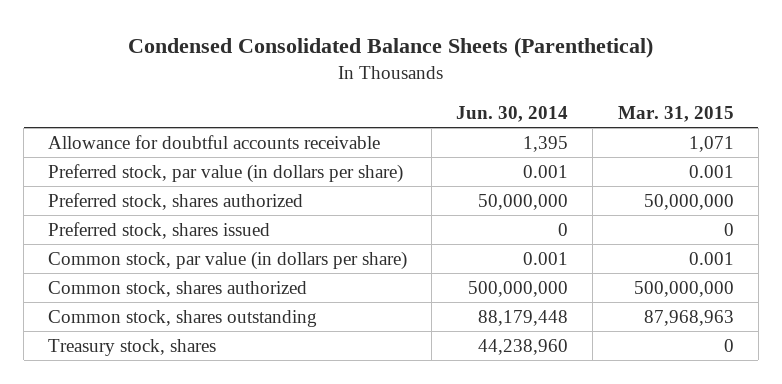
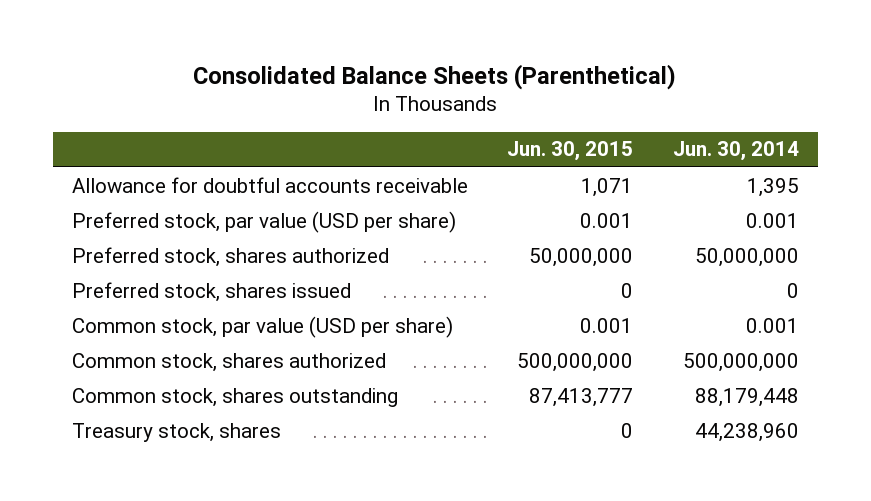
[127,37,653,59] Condensed Consolidated Balance Sheets (Parenthetical) -> [193,64,677,91] Consolidated Balance Sheets (Parenthetical)
[617,106,734,123] Mar. 31, 2015 -> none
none -> [507,141,634,162] Jun. 30, 2015
[48,163,404,183] Preferred stock, par value (in dollars per share) -> [72,210,457,233] Preferred stock, par value (USD per share)
[48,250,408,270] Common stock, par value (in dollars per share) -> [72,315,454,338] Common stock, par value (USD per share)

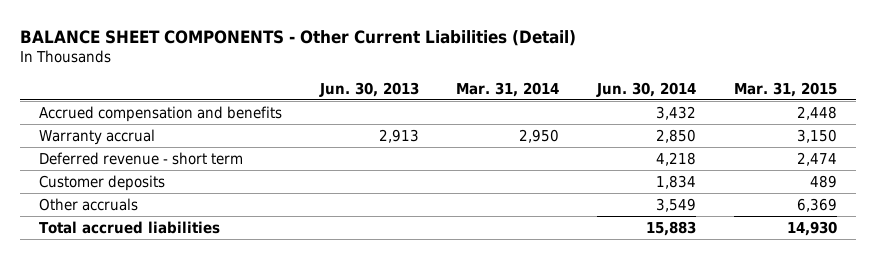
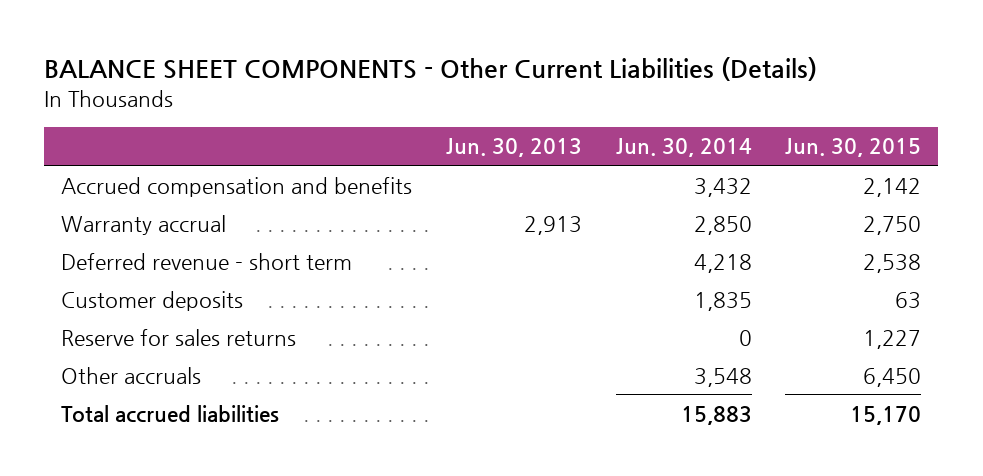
[19,29,576,46] BALANCE SHEET COMPONENTS - Other Current Liabilities (Detail) -> [44,57,818,82] BALANCE SHEET COMPONENTS - Other Current Liabilities (Details)
[456,81,560,97] Mar. 31, 2014 -> none
[734,81,838,97] Mar. 31, 2015 -> none
none -> [785,138,922,158] Jun. 30, 2015
[656,174,697,189] 1,834 -> [693,291,752,311] 1,835
none -> [61,328,297,346] Reserve for sales returns
[656,197,697,212] 3,549 -> [693,367,752,387] 3,548

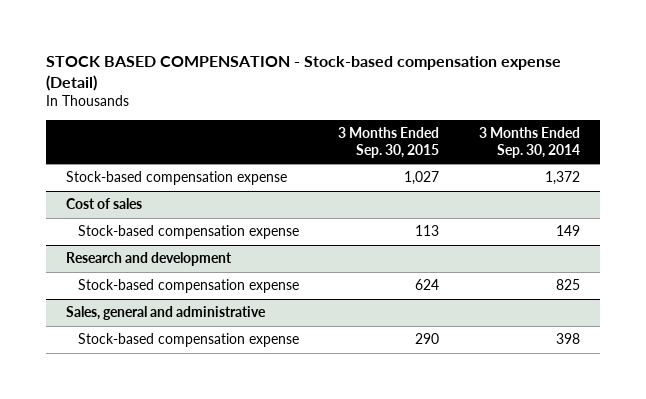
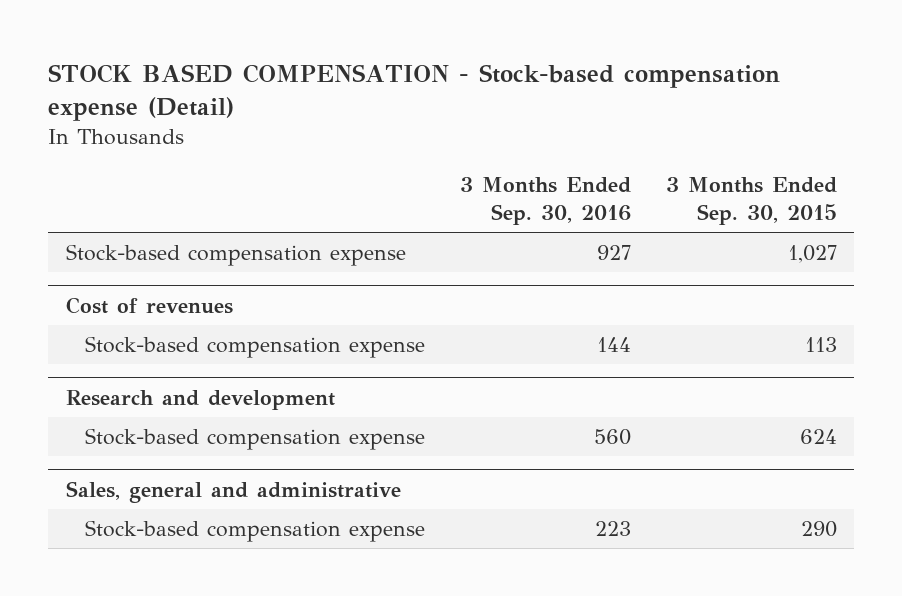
[479,127,581,158] 3 Months Ended Sep. 30, 2014 -> none
none -> [459,177,631,225] 3 Months Ended Sep. 30, 2016
[65,198,142,210] Cost of sales -> [65,296,233,314] Cost of revenues

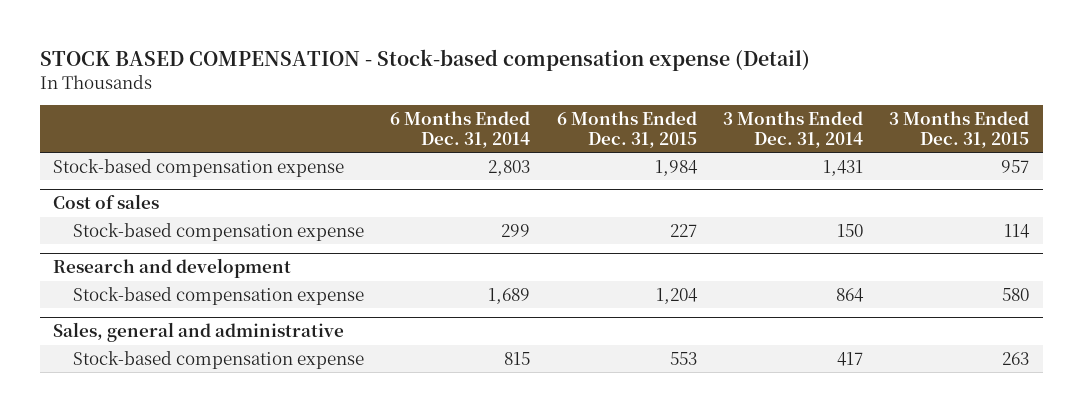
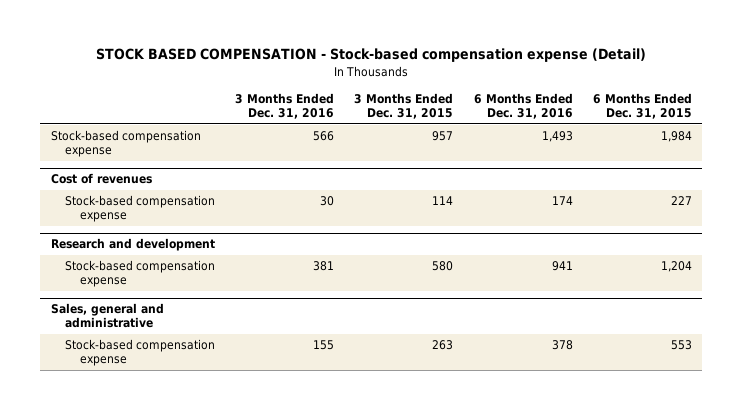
[390,110,531,148] 6 Months Ended Dec. 31, 2014 -> none
[722,110,863,148] 3 Months Ended Dec. 31, 2014 -> none
none -> [235,93,335,120] 3 Months Ended Dec. 31, 2016
none -> [473,93,573,120] 6 Months Ended Dec. 31, 2016
[52,194,159,210] Cost of sales -> [50,173,152,185] Cost of revenues

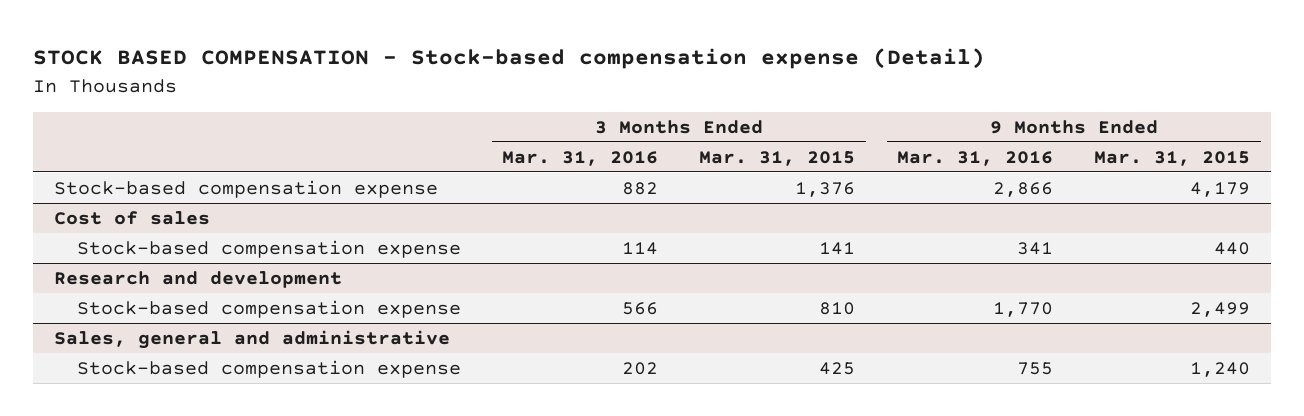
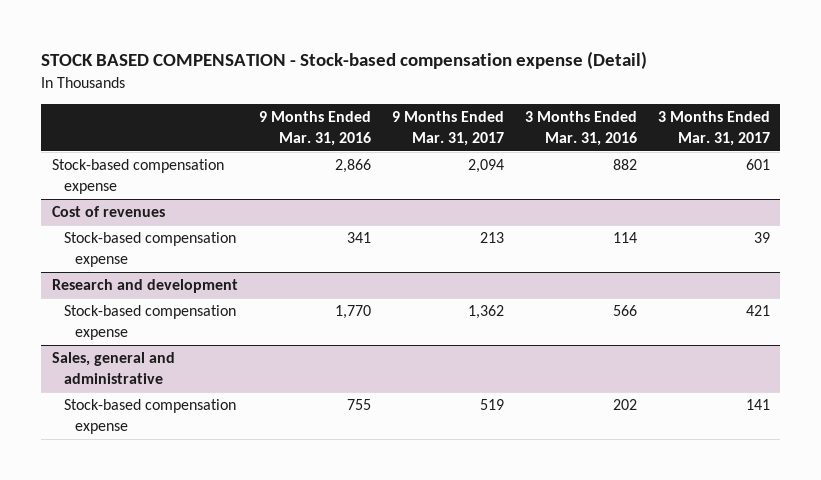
[699,150,856,166] Mar. 31, 2015 -> none
[1094,150,1251,166] Mar. 31, 2015 -> none
none -> [391,111,504,147] 9 Months Ended Mar. 31, 2017
none -> [657,111,770,147] 3 Months Ended Mar. 31, 2017
[53,210,210,225] Cost of sales -> [51,206,165,218] Cost of revenues

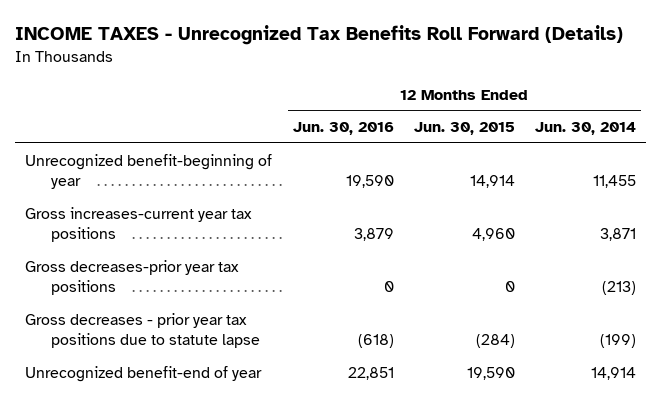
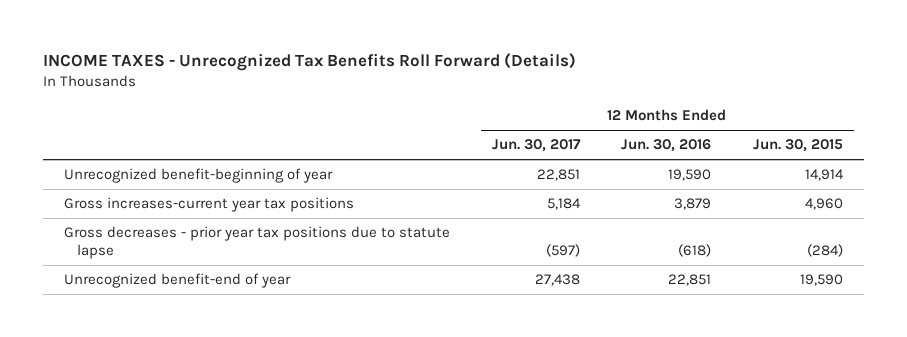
[534,122,636,136] Jun. 30, 2014 -> none
none -> [491,139,581,153] Jun. 30, 2017
[25,259,240,296] Gross decreases-prior year tax positions -> none

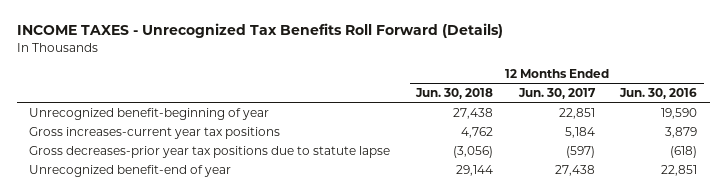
[753,139,844,153] Jun. 30, 2015 -> none
none -> [415,88,494,100] Jun. 30, 2018
[63,226,450,259] Gross decreases - prior year tax positions due to statute lapse -> [29,145,391,158] Gross decreases-prior year tax positions due to statute lapse

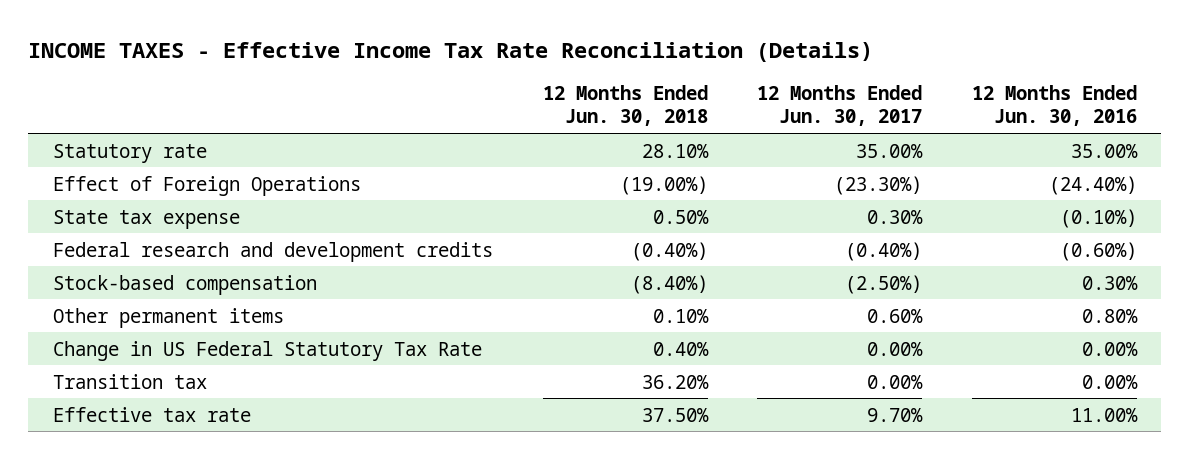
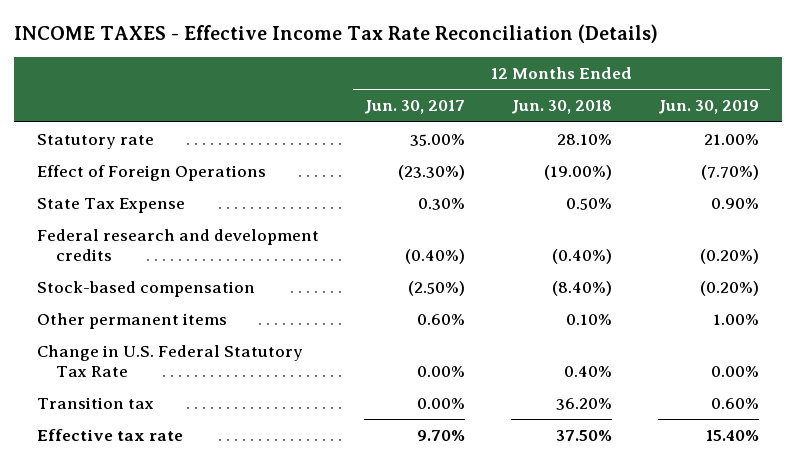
[971,85,1137,127] 12 Months Ended Jun. 30, 2016 -> none
none -> [658,100,760,115] Jun. 30, 2019
[53,209,241,229] State tax expense -> [36,198,185,214] State Tax Expense
[53,340,483,361] Change in US Federal Statutory Tax Rate -> [36,345,303,377] Change in U.S. Federal Statutory Tax Rate

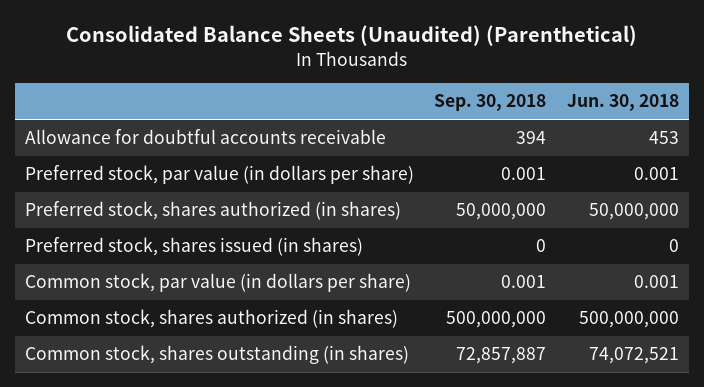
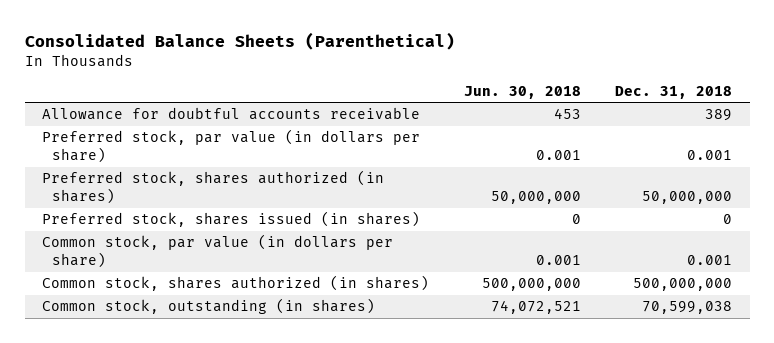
[65,25,637,47] Consolidated Balance Sheets (Unaudited) (Parenthetical) -> [24,31,455,50] Consolidated Balance Sheets (Parenthetical)
[434,94,547,112] Sep. 30, 2018 -> none
none -> [615,85,733,99] Dec. 31, 2018
[25,345,410,365] Common stock, shares outstanding (in shares) -> [42,298,376,315] Common stock, outstanding (in shares)

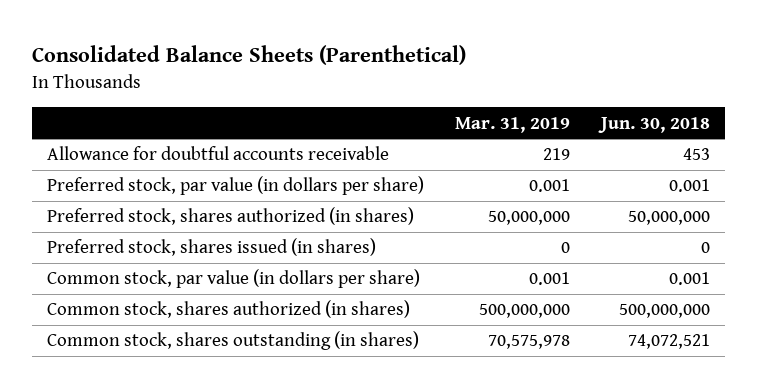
[615,85,733,99] Dec. 31, 2018 -> none
none -> [455,116,571,133] Mar. 31, 2019
[42,298,376,315] Common stock, outstanding (in shares) -> [47,331,420,351] Common stock, shares outstanding (in shares)

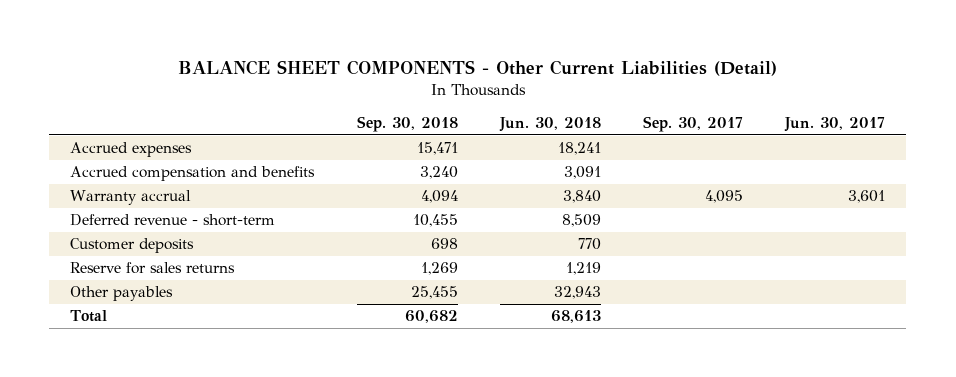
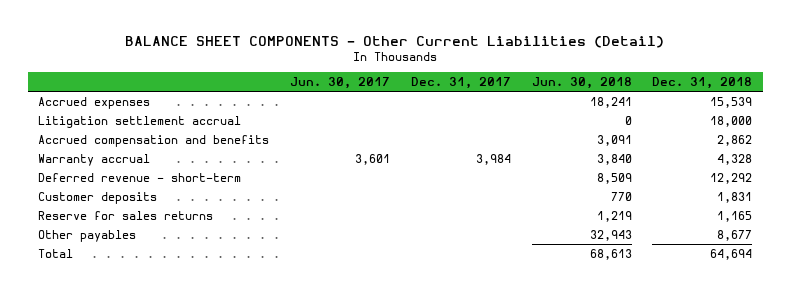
[356,116,458,133] Sep. 30, 2018 -> none
[642,116,743,133] Sep. 30, 2017 -> none
none -> [410,77,511,90] Dec. 31, 2017
none -> [652,77,753,90] Dec. 31, 2018
none -> [38,115,242,128] Litigation settlement accrual

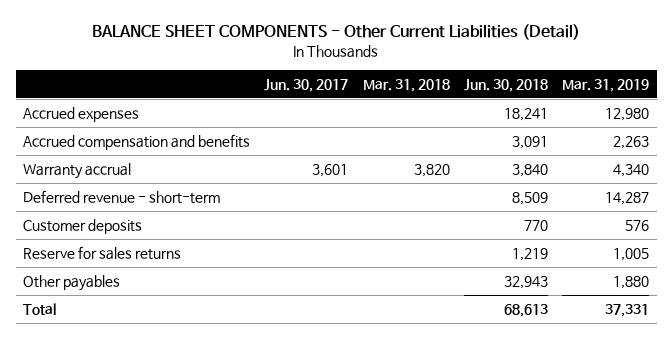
[410,77,511,90] Dec. 31, 2017 -> none
[652,77,753,90] Dec. 31, 2018 -> none
none -> [362,78,450,92] Mar. 31, 2018
none -> [562,78,650,92] Mar. 31, 2019
[38,115,242,128] Litigation settlement accrual -> none

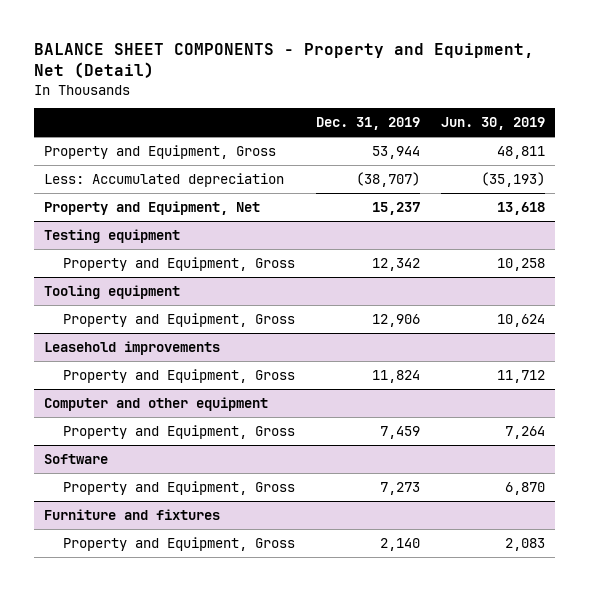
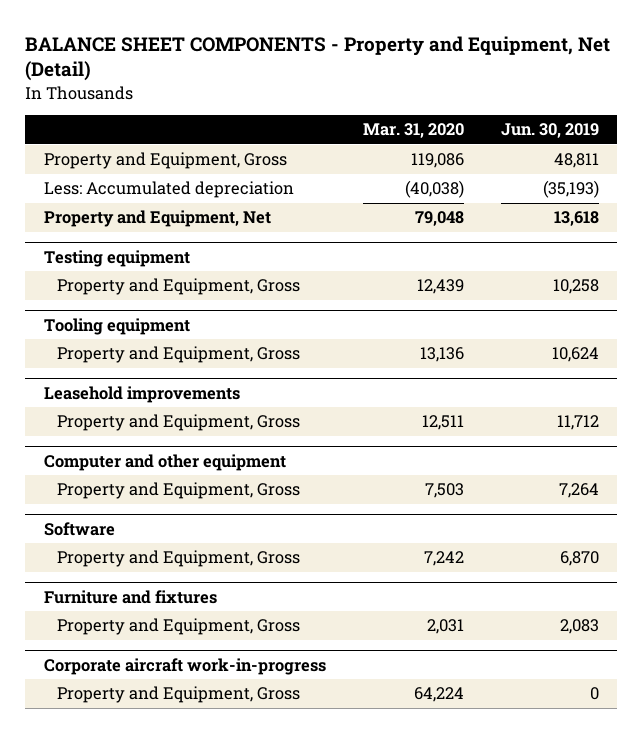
[316,117,421,131] Dec. 31, 2019 -> none
none -> [362,123,464,139] Mar. 31, 2020
none -> [43,657,326,675] Corporate aircraft work-in-progress
none -> [57,686,301,704] Property and Equipment, Gross

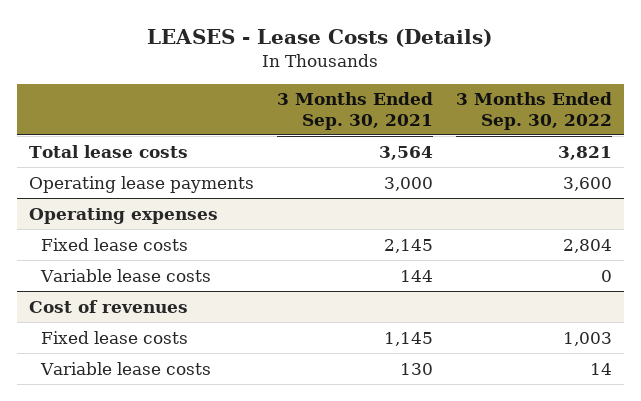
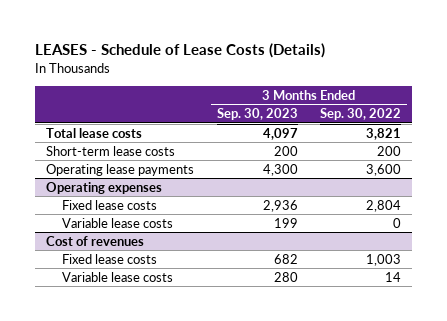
[147,28,493,47] LEASES - Lease Costs (Details) -> [34,43,325,59] LEASES - Schedule of Lease Costs (Details)
[276,92,433,130] 3 Months Ended Sep. 30, 2021 -> none
none -> [216,108,298,121] Sep. 30, 2023
none -> [46,145,176,156] Short-term lease costs

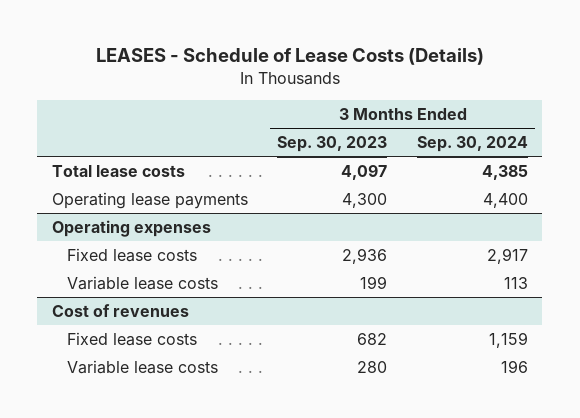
[320,108,402,121] Sep. 30, 2022 -> none
none -> [416,136,528,153] Sep. 30, 2024
[46,145,176,156] Short-term lease costs -> none

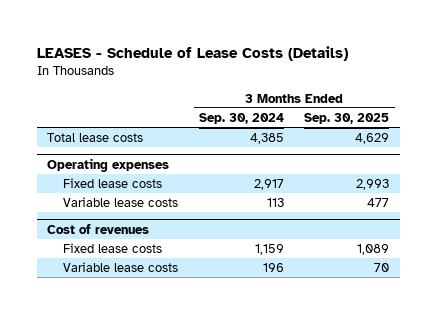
[277,136,388,153] Sep. 30, 2023 -> none
none -> [304,112,390,124] Sep. 30, 2025
[51,192,248,210] Operating lease payments -> none

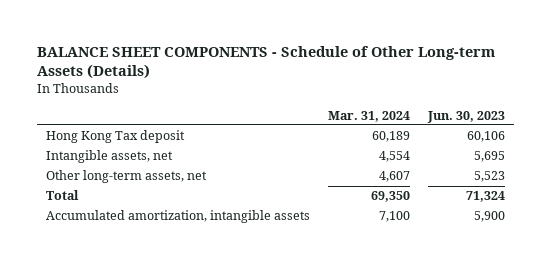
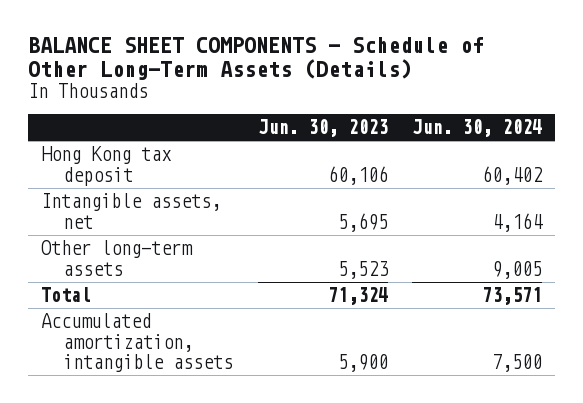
[37,45,496,79] BALANCE SHEET COMPONENTS - Schedule of Other Long-term Assets (Details) -> [28,36,485,80] BALANCE SHEET COMPONENTS - Schedule of Other Long-Term Assets (Details)
[328,110,411,122] Mar. 31, 2024 -> none
none -> [412,119,543,138] Jun. 30, 2024
[46,130,186,144] Hong Kong Tax deposit -> [40,146,172,186] Hong Kong tax deposit
[46,170,208,184] Other long-term assets, net -> [40,240,193,276] Other long-term assets

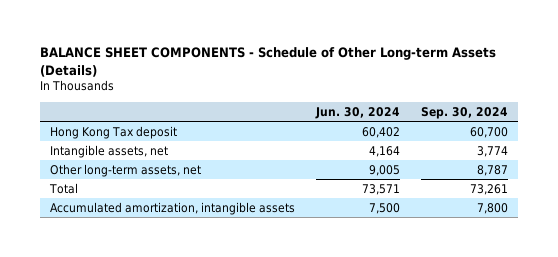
[28,36,485,80] BALANCE SHEET COMPONENTS - Schedule of Other Long-Term Assets (Details) -> [39,47,496,78] BALANCE SHEET COMPONENTS - Schedule of Other Long-term Assets (Details)
[257,119,388,138] Jun. 30, 2023 -> none
none -> [420,106,508,119] Sep. 30, 2024
[40,146,172,186] Hong Kong tax deposit -> [50,125,178,139] Hong Kong Tax deposit
[40,240,193,276] Other long-term assets -> [50,163,202,177] Other long-term assets, net

